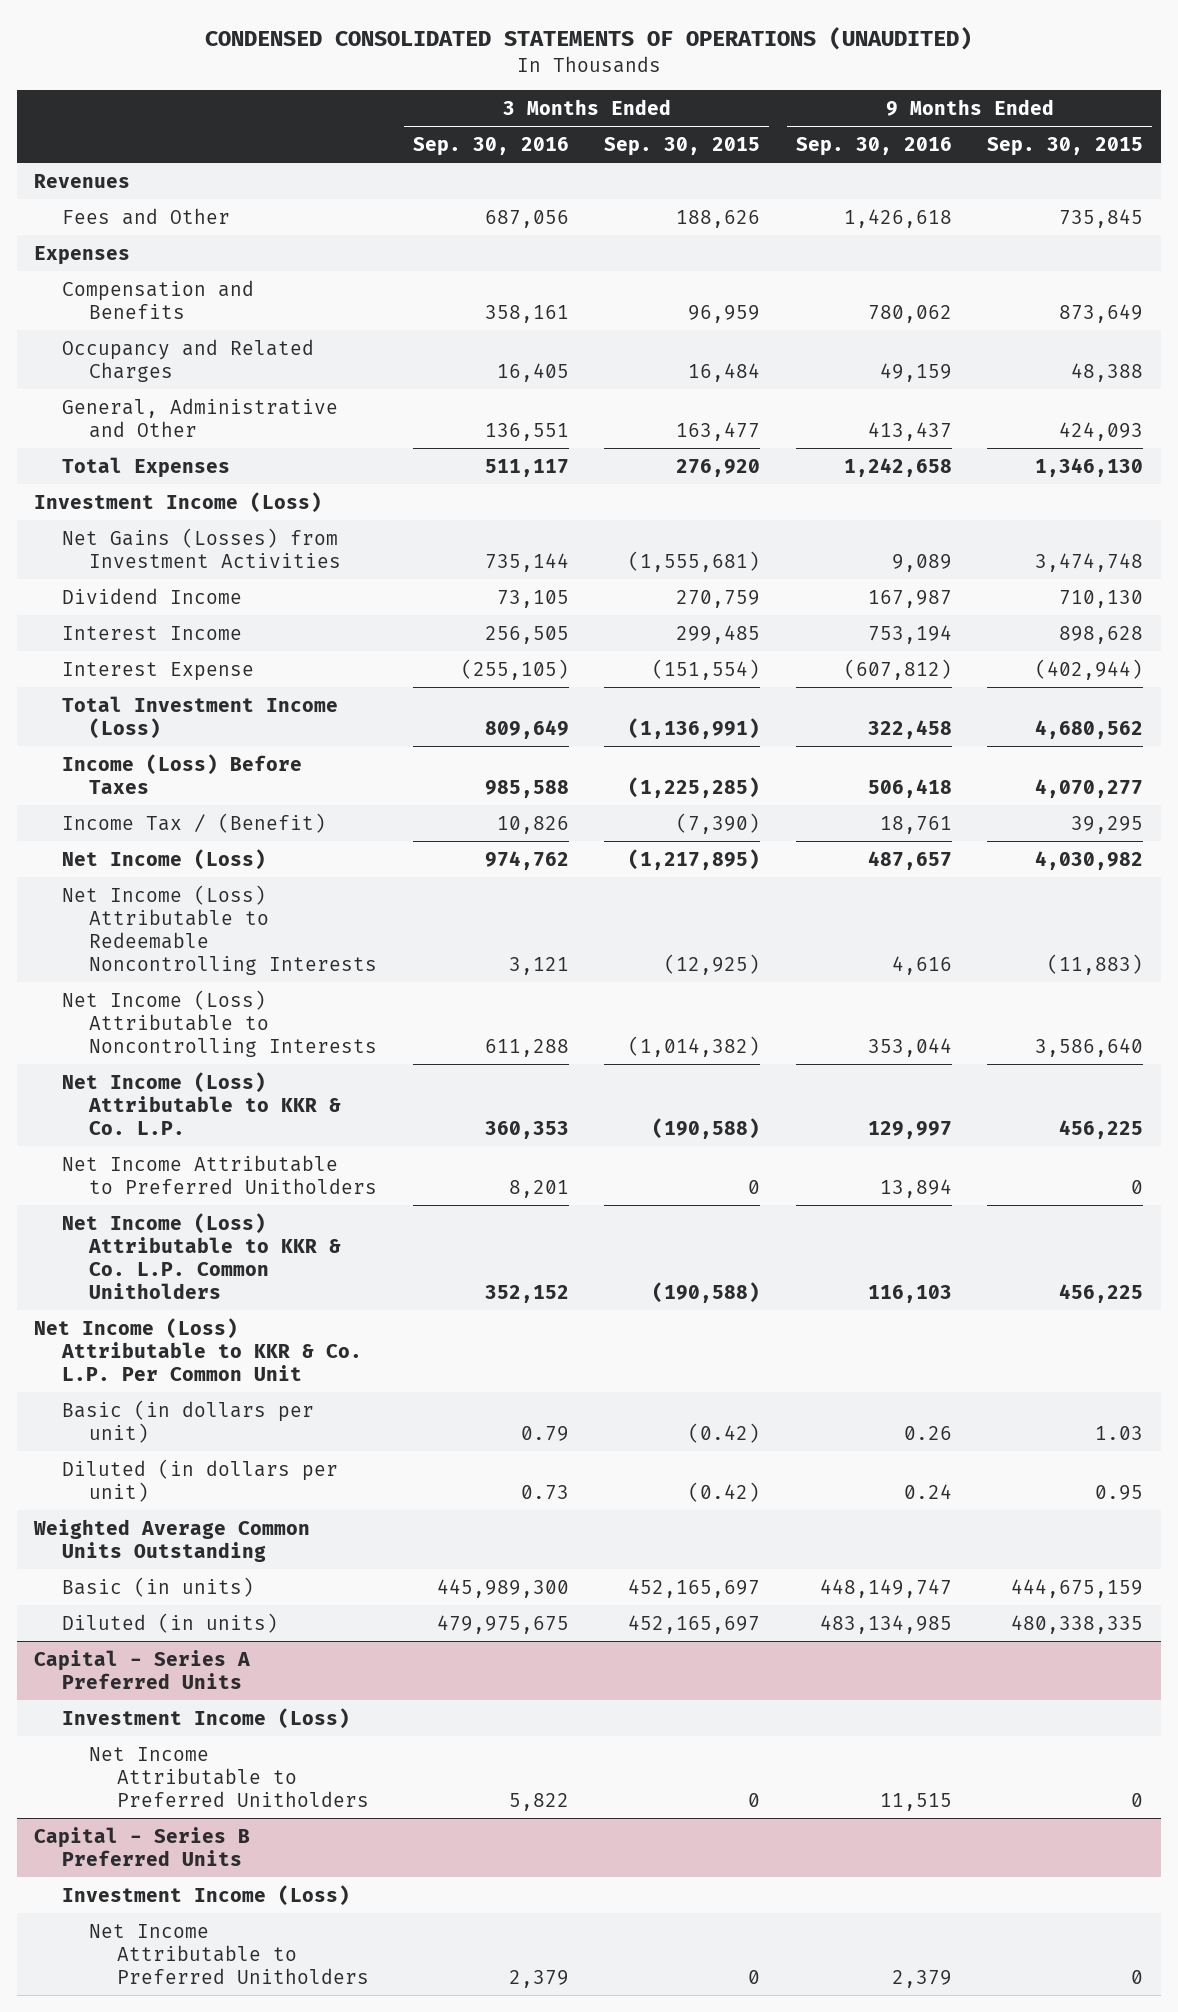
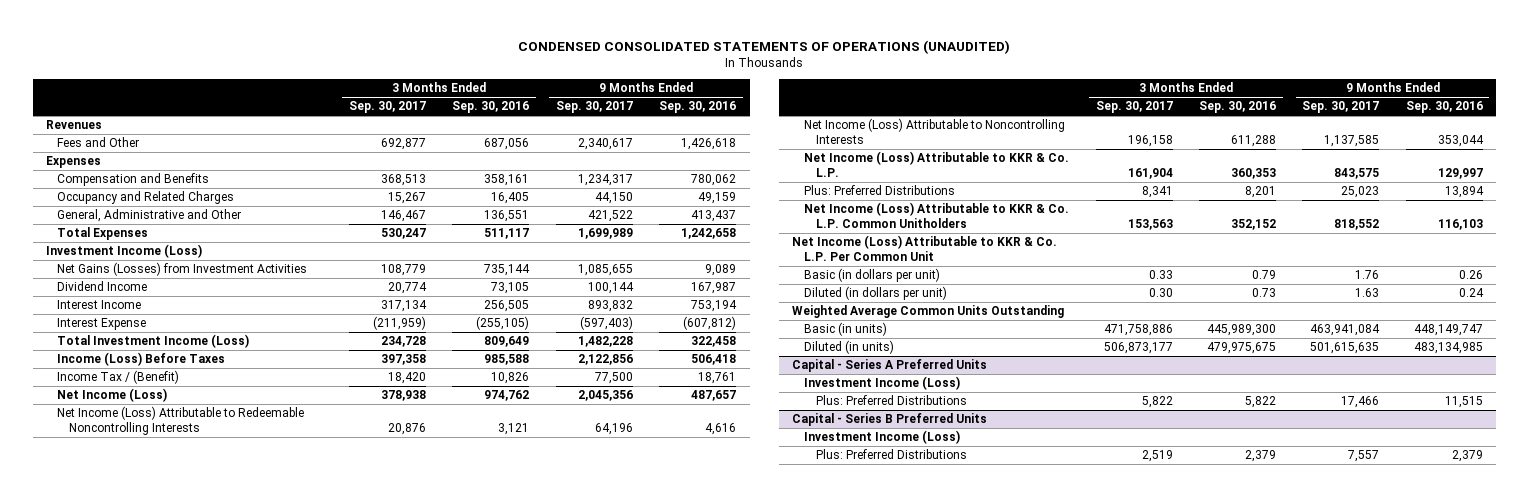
[604,137,761,157] Sep. 30, 2015 -> none
[987,137,1144,157] Sep. 30, 2015 -> none
none -> [348,101,426,114] Sep. 30, 2017
none -> [555,101,633,114] Sep. 30, 2017
[61,1154,378,1194] Net Income Attributable to Preferred Unitholders -> [804,185,956,196] Plus: Preferred Distributions
[89,1746,369,1807] Net Income Attributable to Preferred Unitholders -> [815,395,967,406] Plus: Preferred Distributions
[89,1923,369,1984] Net Income Attributable to Preferred Unitholders -> [815,449,967,460] Plus: Preferred Distributions

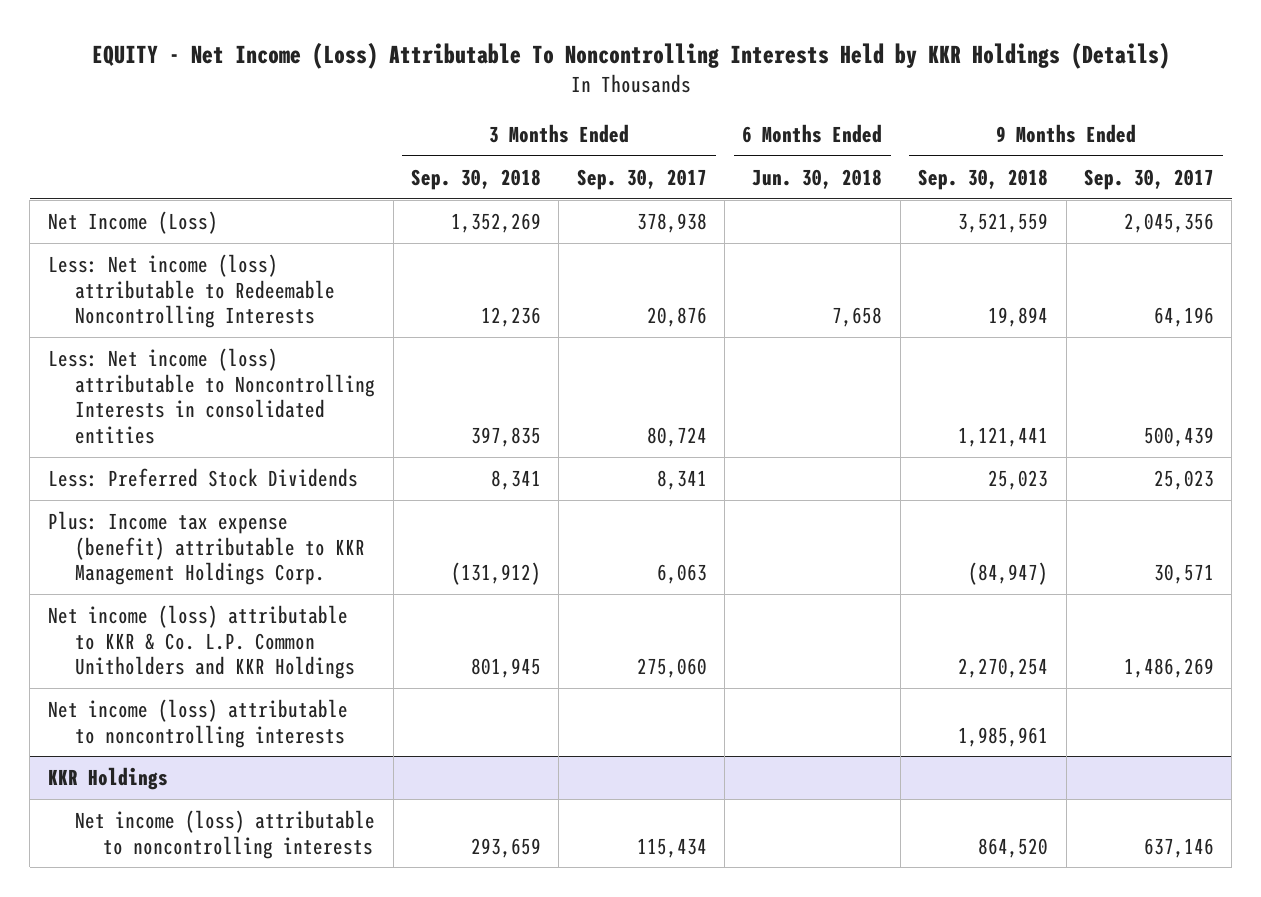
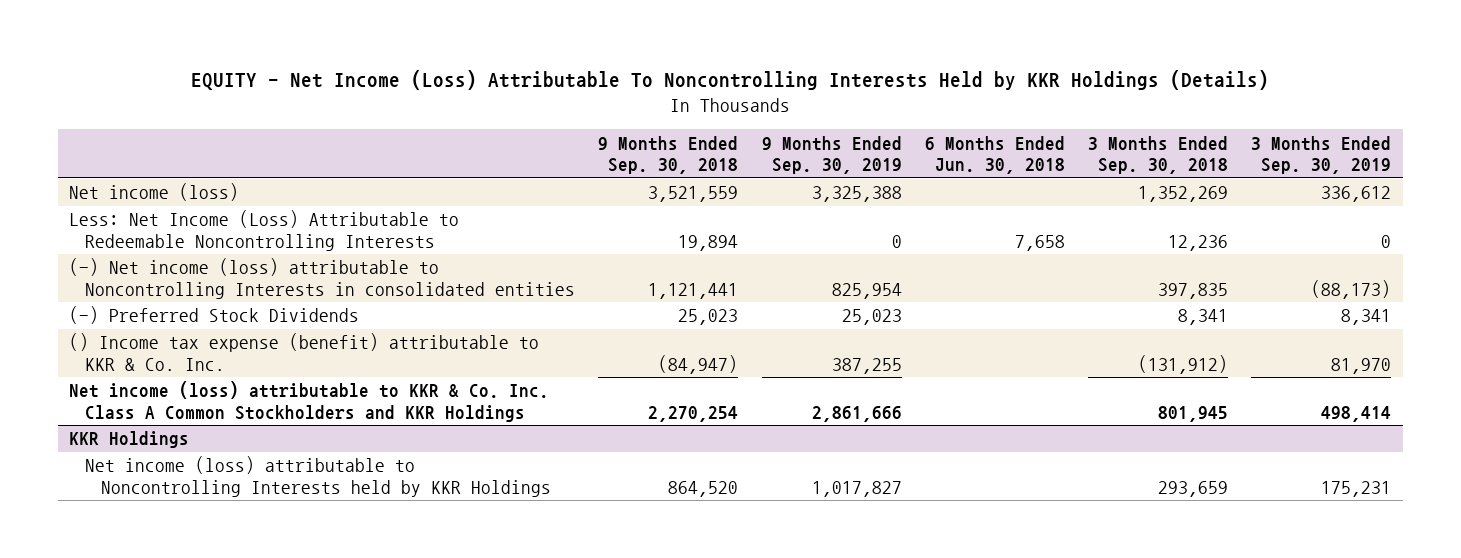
[576,168,707,190] Sep. 30, 2017 -> none
[1083,168,1214,190] Sep. 30, 2017 -> none
none -> [761,135,902,174] 9 Months Ended Sep. 30, 2019
none -> [1251,135,1392,174] 3 Months Ended Sep. 30, 2019
[47,698,348,748] Net income (loss) attributable to noncontrolling interests -> none
[47,210,218,234] Net Income (Loss) -> [69,183,240,202] Net income (loss)
[47,253,336,329] Less: Net income (loss) attributable to Redeemable Noncontrolling Interests -> [69,210,460,251] Less: Net Income (Loss) Attributable to Redeemable Noncontrolling Interests
[47,347,376,445] Less: Net income (loss) attributable to Noncontrolling Interests in consolidated entities -> [69,258,576,299] (-) Net income (loss) attributable to Noncontrolling Interests in consolidated entities
[47,467,358,487] Less: Preferred Stock Dividends -> [69,306,360,325] (-) Preferred Stock Dividends
[47,510,366,586] Plus: Income tax expense (benefit) attributable to KKR Management Holdings Corp. -> [69,333,540,371] () Income tax expense (benefit) attributable to KKR & Co. Inc.
[47,604,356,680] Net income (loss) attributable to KKR & Co. L.P. Common Unitholders and KKR Holdings -> [69,381,550,422] Net income (loss) attributable to KKR & Co. Inc. Class A Common Stockholders and KKR Holdings
[75,809,376,859] Net income (loss) attributable to noncontrolling interests -> [85,456,552,497] Net income (loss) attributable to Noncontrolling Interests held by KKR Holdings

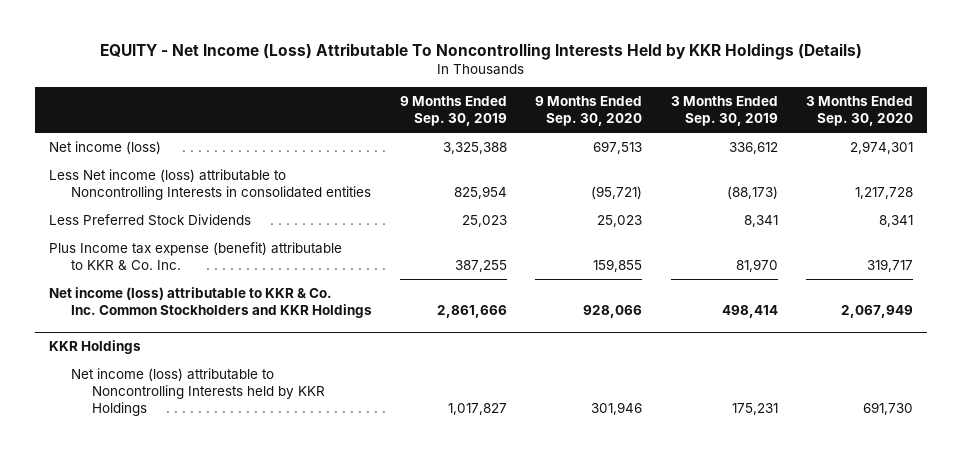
[598,135,739,174] 9 Months Ended Sep. 30, 2018 -> none
[924,135,1065,174] 6 Months Ended Jun. 30, 2018 -> none
[1088,135,1229,174] 3 Months Ended Sep. 30, 2018 -> none
none -> [535,96,643,127] 9 Months Ended Sep. 30, 2020
none -> [806,96,914,127] 3 Months Ended Sep. 30, 2020
[69,210,460,251] Less: Net Income (Loss) Attributable to Redeemable Noncontrolling Interests -> none
[69,258,576,299] (-) Net income (loss) attributable to Noncontrolling Interests in consolidated entities -> [49,168,371,200] Less Net income (loss) attributable to Noncontrolling Interests in consolidated entities
[69,306,360,325] (-) Preferred Stock Dividends -> [49,213,252,226] Less Preferred Stock Dividends
[69,333,540,371] () Income tax expense (benefit) attributable to KKR & Co. Inc. -> [49,241,343,270] Plus Income tax expense (benefit) attributable to KKR & Co. Inc.
[69,381,550,422] Net income (loss) attributable to KKR & Co. Inc. Class A Common Stockholders and KKR Holdings -> [49,286,372,318] Net income (loss) attributable to KKR & Co. Inc. Common Stockholders and KKR Holdings

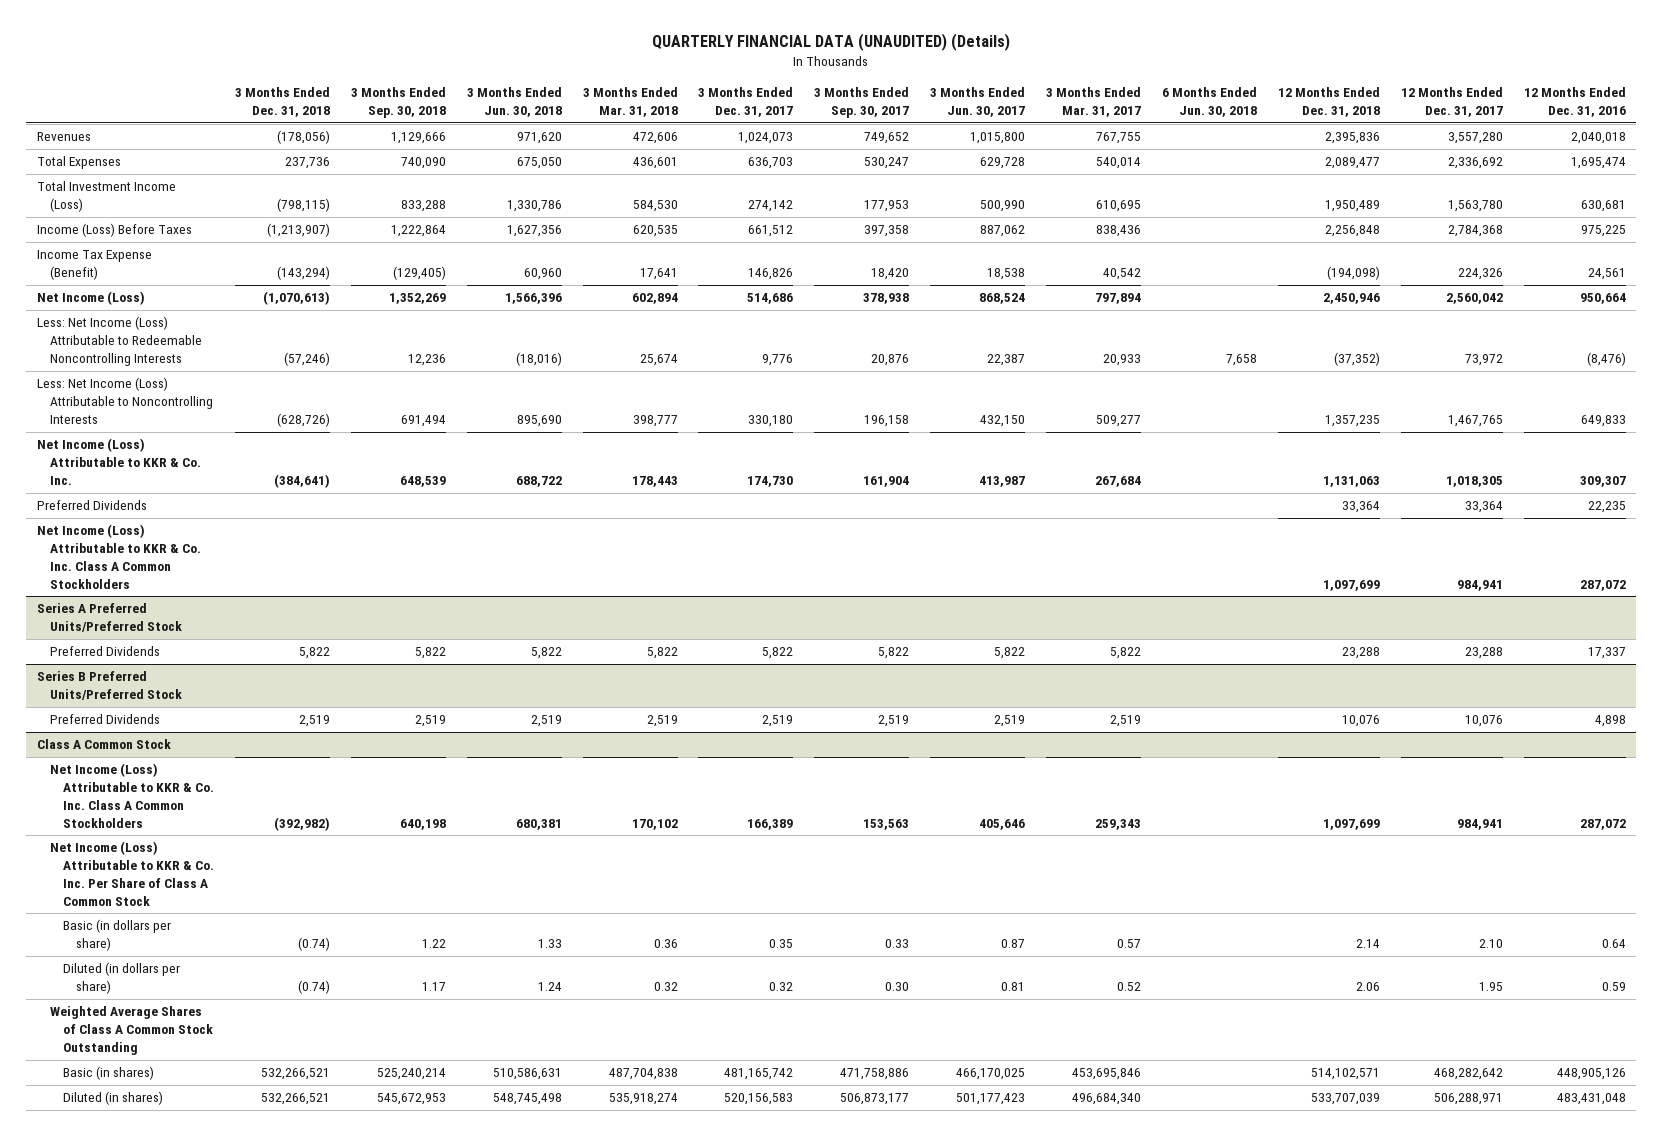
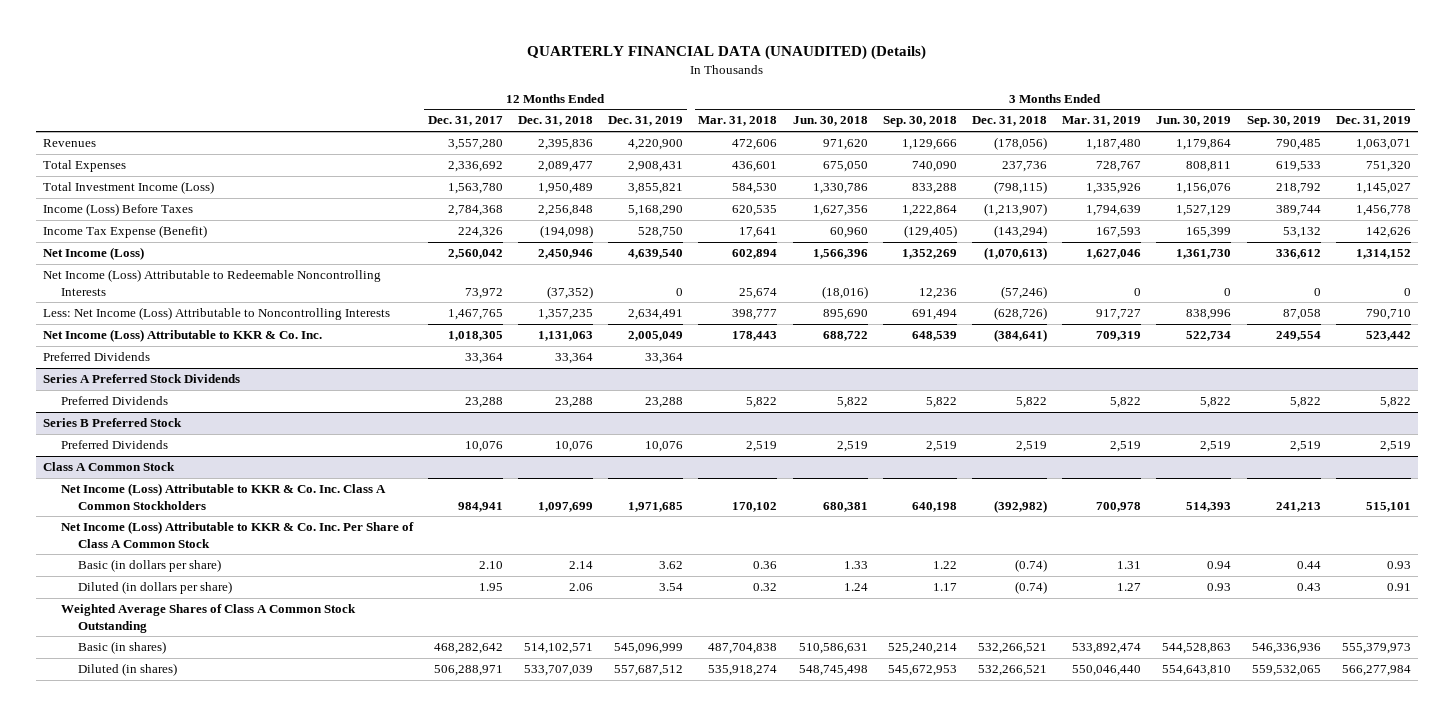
[698,87,794,117] 3 Months Ended Dec. 31, 2017 -> none
[814,87,910,118] 3 Months Ended Sep. 30, 2017 -> none
[930,87,1026,117] 3 Months Ended Jun. 30, 2017 -> none
[1046,87,1142,117] 3 Months Ended Mar. 31, 2017 -> none
[1162,87,1258,117] 6 Months Ended Jun. 30, 2018 -> none
[1523,87,1626,117] 12 Months Ended Dec. 31, 2016 -> none
none -> [608,116,684,127] Dec. 31, 2019
none -> [1062,116,1142,127] Mar. 31, 2019
none -> [1156,116,1232,127] Jun. 30, 2019
none -> [1246,116,1321,128] Sep. 30, 2019
none -> [1335,116,1411,127] Dec. 31, 2019
[36,316,202,366] Less: Net Income (Loss) Attributable to Redeemable Noncontrolling Interests -> [43,269,382,296] Net Income (Loss) Attributable to Redeemable Noncontrolling Interests
[36,524,201,589] Net Income (Loss) Attributable to KKR & Co. Inc. Class A Common Stockholders -> none
[36,603,182,633] Series A Preferred Units/Preferred Stock -> [43,374,241,384] Series A Preferred Stock Dividends
[36,671,182,701] Series B Preferred Units/Preferred Stock -> [43,418,183,428] Series B Preferred Stock

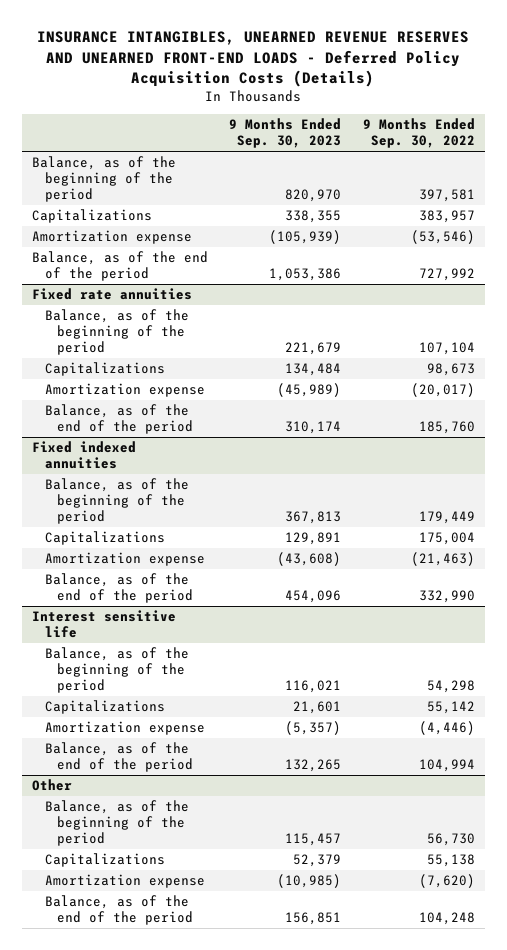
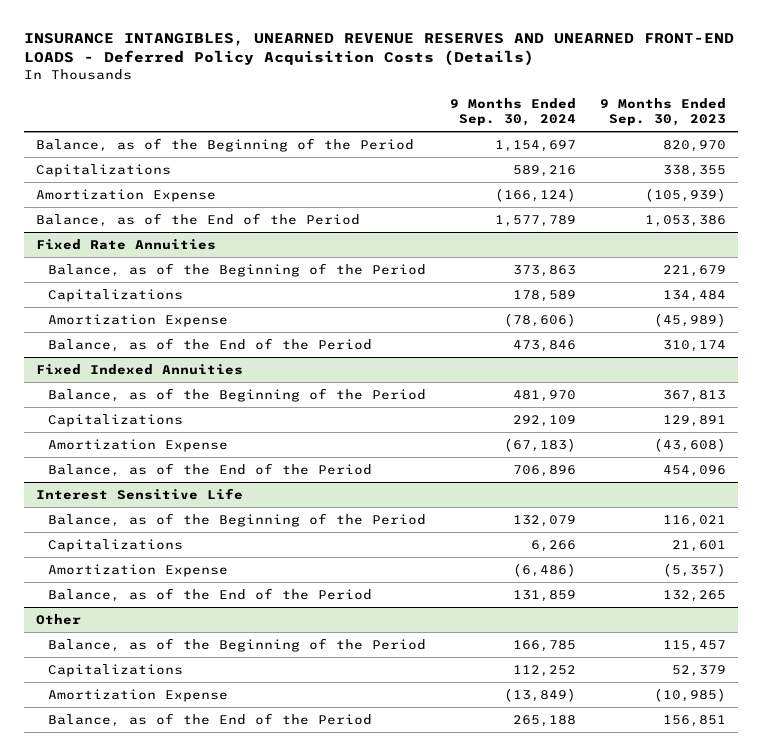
[362,118,475,149] 9 Months Ended Sep. 30, 2022 -> none
none -> [449,97,576,127] 9 Months Ended Sep. 30, 2024
[32,155,177,202] Balance, as of the beginning of the period -> [35,137,414,152] Balance, as of the Beginning of the Period
[32,229,193,244] Amortization expense -> [35,188,216,202] Amortization Expense
[32,250,209,281] Balance, as of the end of the period -> [35,212,360,227] Balance, as of the End of the Period
[32,287,193,300] Fixed rate annuities -> [35,238,216,250] Fixed Rate Annuities
[44,308,189,355] Balance, as of the beginning of the period -> [47,262,426,277] Balance, as of the Beginning of the Period
[44,382,205,397] Amortization expense -> [47,313,228,327] Amortization Expense
[44,403,194,434] Balance, as of the end of the period -> [47,337,372,352] Balance, as of the End of the Period
[32,440,137,469] Fixed indexed annuities -> [35,363,243,375] Fixed Indexed Annuities
[44,477,189,524] Balance, as of the beginning of the period -> [47,387,426,402] Balance, as of the Beginning of the Period
[44,551,205,566] Amortization expense -> [47,438,228,452] Amortization Expense
[44,572,194,603] Balance, as of the end of the period -> [47,462,372,477] Balance, as of the End of the Period
[32,609,177,638] Interest sensitive life -> [35,487,243,500] Interest Sensitive Life
[44,646,189,693] Balance, as of the beginning of the period -> [47,512,426,527] Balance, as of the Beginning of the Period
[44,720,205,735] Amortization expense -> [47,563,228,577] Amortization Expense
[44,741,194,772] Balance, as of the end of the period -> [47,587,372,602] Balance, as of the End of the Period
[44,799,189,846] Balance, as of the beginning of the period -> [47,637,426,652] Balance, as of the Beginning of the Period
[44,873,205,888] Amortization expense -> [47,688,228,702] Amortization Expense
[44,894,194,925] Balance, as of the end of the period -> [47,712,372,727] Balance, as of the End of the Period

